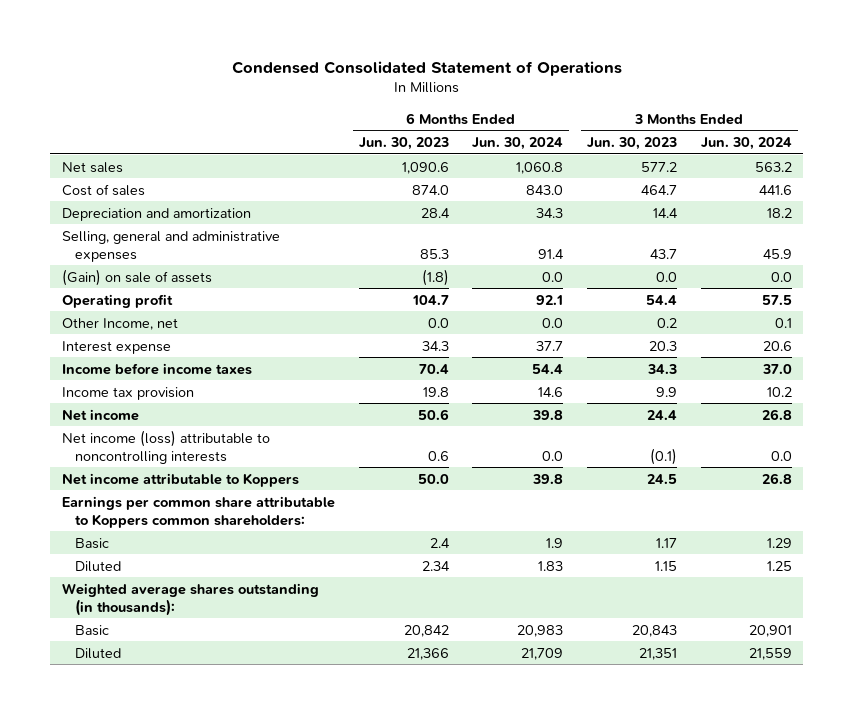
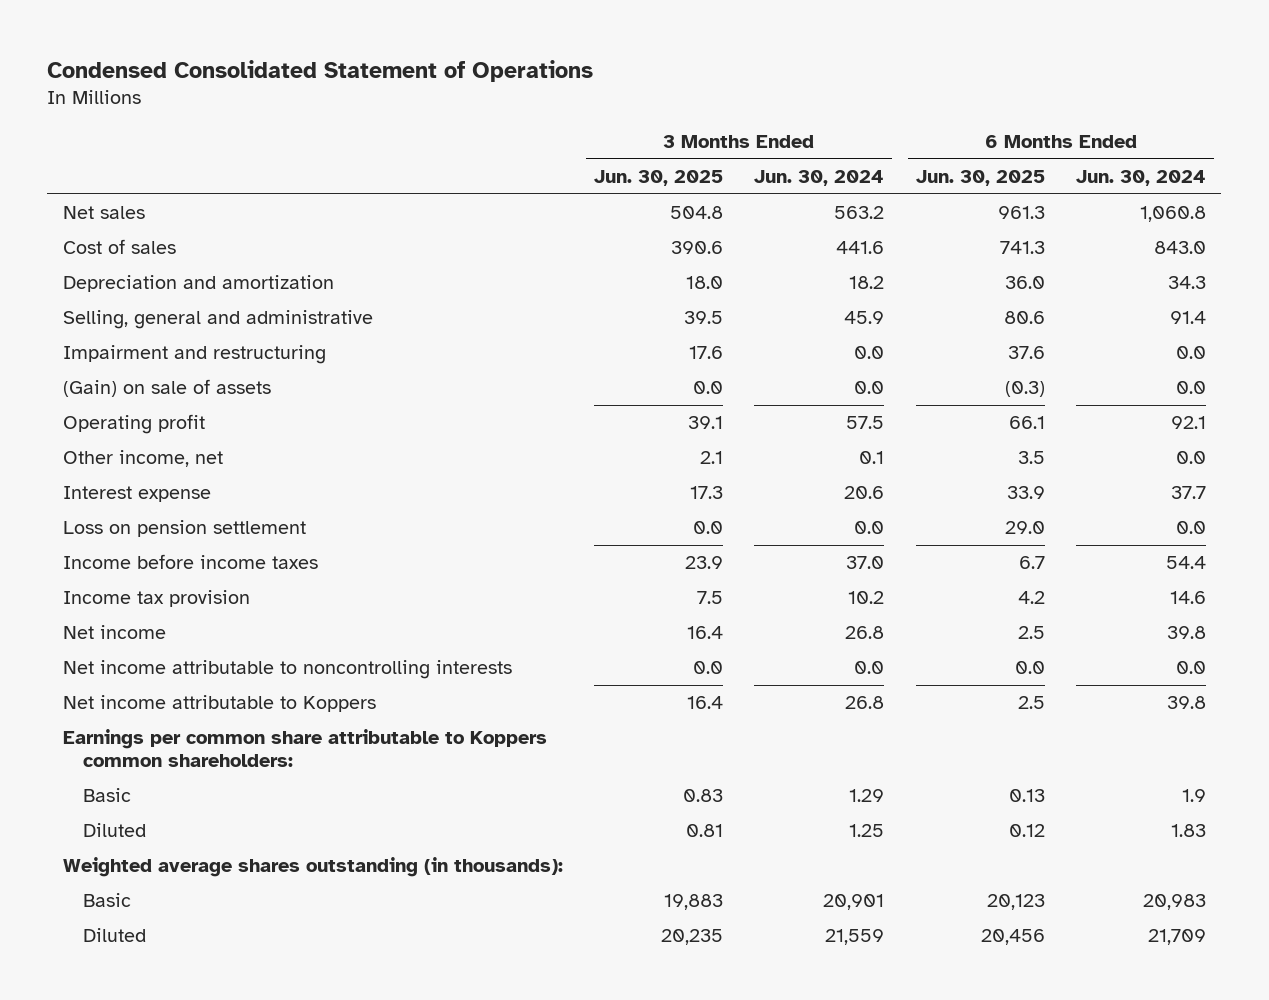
[358,136,449,150] Jun. 30, 2023 -> none
[586,136,677,150] Jun. 30, 2023 -> none
none -> [594,169,724,186] Jun. 30, 2025
none -> [915,169,1045,186] Jun. 30, 2025
[62,230,281,262] Selling, general and administrative expenses -> [63,310,374,330] Selling, general and administrative
none -> [63,345,327,365] Impairment and restructuring
[62,317,179,330] Other Income, net -> [63,450,224,468] Other income, net
none -> [63,520,307,538] Loss on pension settlement
[62,429,271,464] Net income (loss) attributable to noncontrolling interests -> [63,660,513,680] Net income attributable to noncontrolling interests

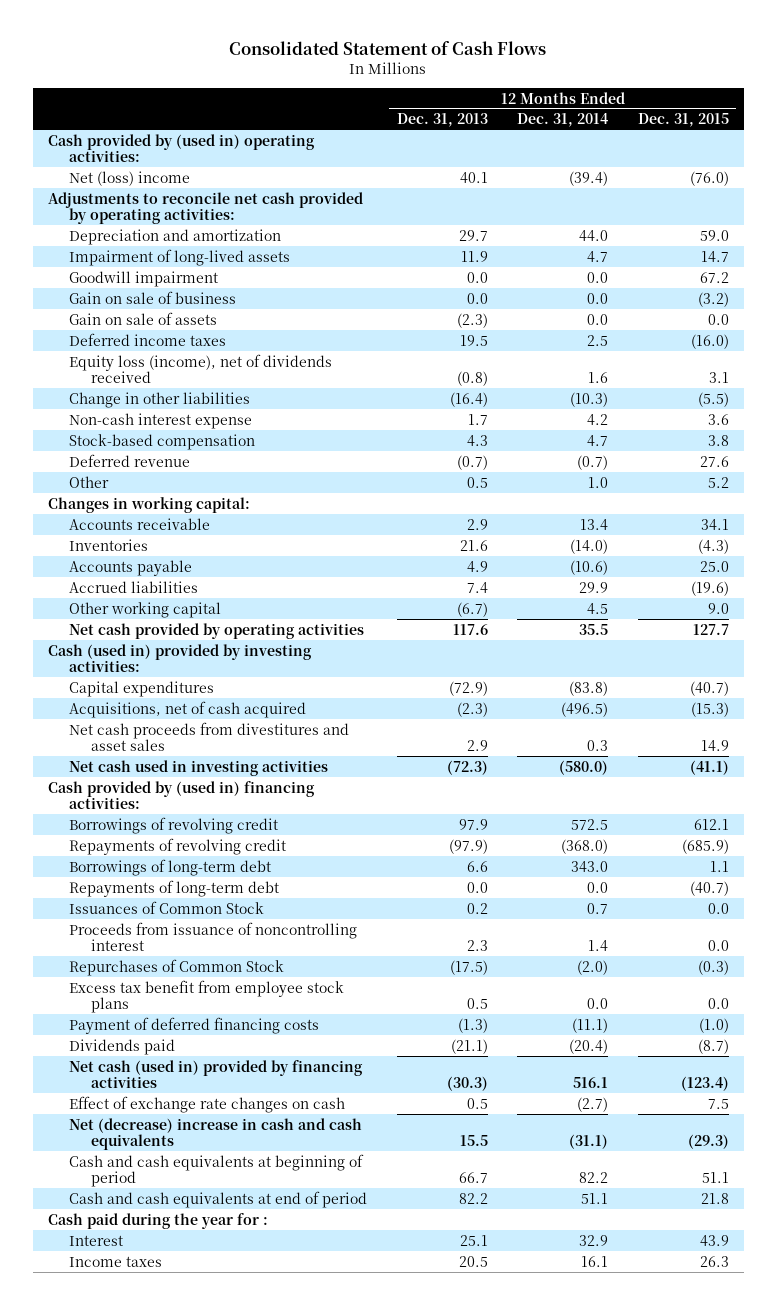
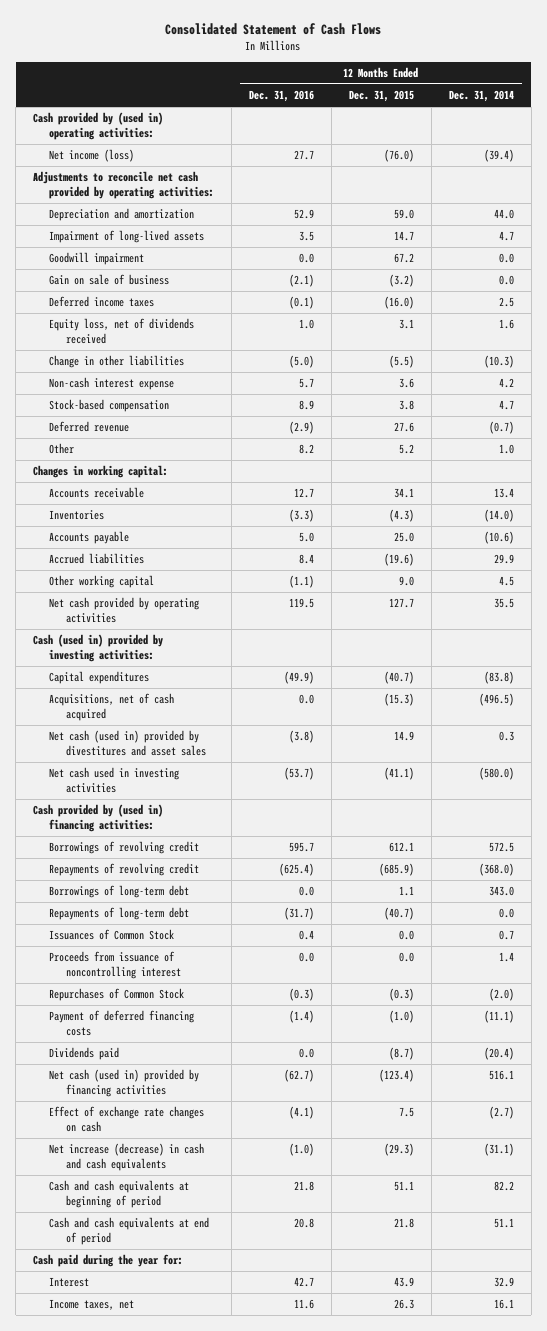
[396,113,488,128] Dec. 31, 2013 -> none
none -> [249,90,315,103] Dec. 31, 2016
[69,170,191,186] Net (loss) income -> [49,149,135,163] Net income (loss)
[69,311,218,325] Gain on sale of assets -> none
[69,353,333,383] Equity loss (income), net of dividends received -> [49,318,195,344] Equity loss, net of dividends received
[69,721,350,751] Net cash proceeds from divestitures and asset sales -> [49,730,206,756] Net cash (used in) provided by divestitures and asset sales
[69,979,345,1013] Excess tax benefit from employee stock plans -> none
[69,1117,363,1150] Net (decrease) increase in cash and cash equivalents -> [49,1143,205,1171] Net increase (decrease) in cash and cash equivalents
[47,1212,268,1229] Cash paid during the year for : -> [33,1254,184,1268] Cash paid during the year for:
[69,1255,163,1267] Income taxes -> [49,1299,135,1311] Income taxes, net

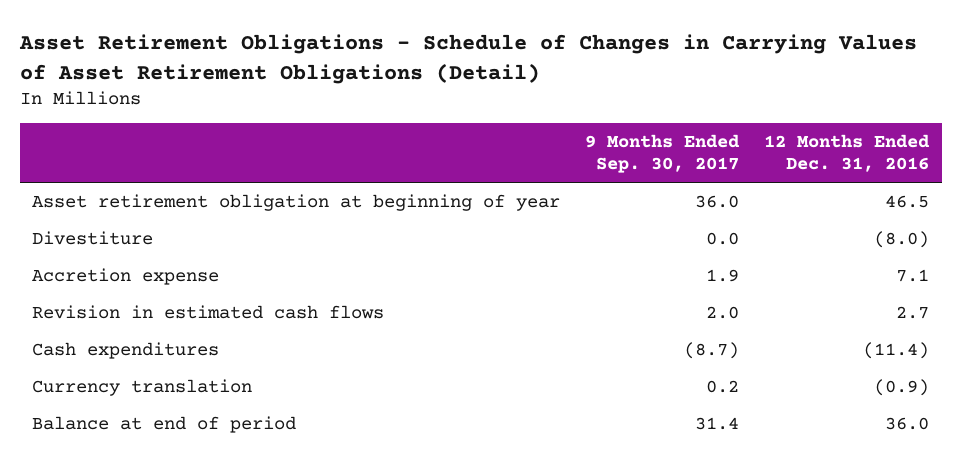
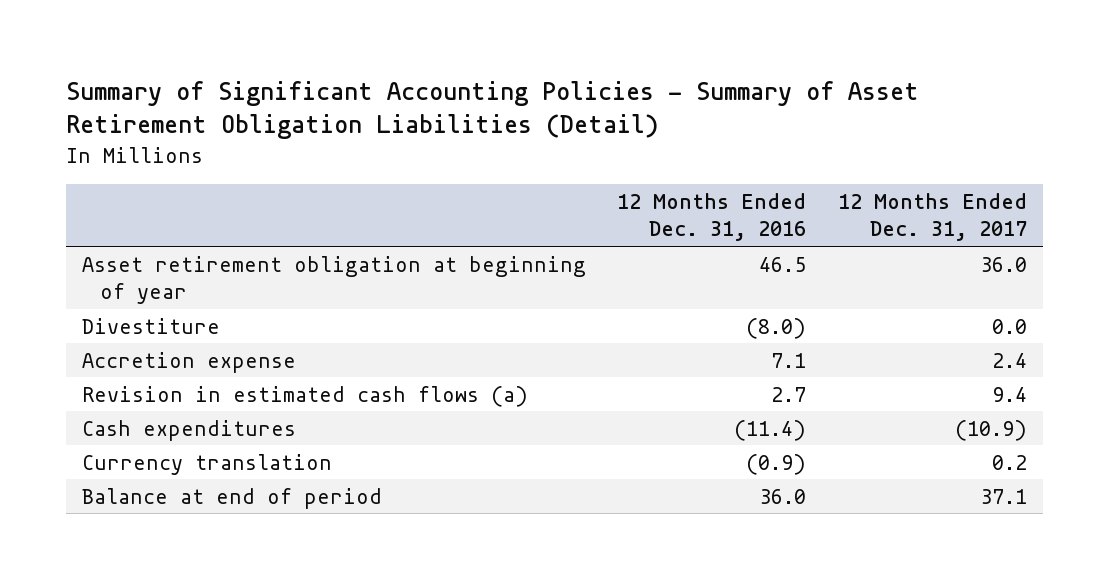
[18,34,917,84] Asset Retirement Obligations - Schedule of Changes in Carrying Values of Asset Retirement Obligations (Detail) -> [65,80,919,140] Summary of Significant Accounting Policies - Summary of Asset Retirement Obligation Liabilities (Detail)
[585,133,741,174] 9 Months Ended Sep. 30, 2017 -> none
none -> [837,193,1027,242] 12 Months Ended Dec. 31, 2017
[32,304,385,319] Revision in estimated cash flows -> [81,385,528,407] Revision in estimated cash flows (a)

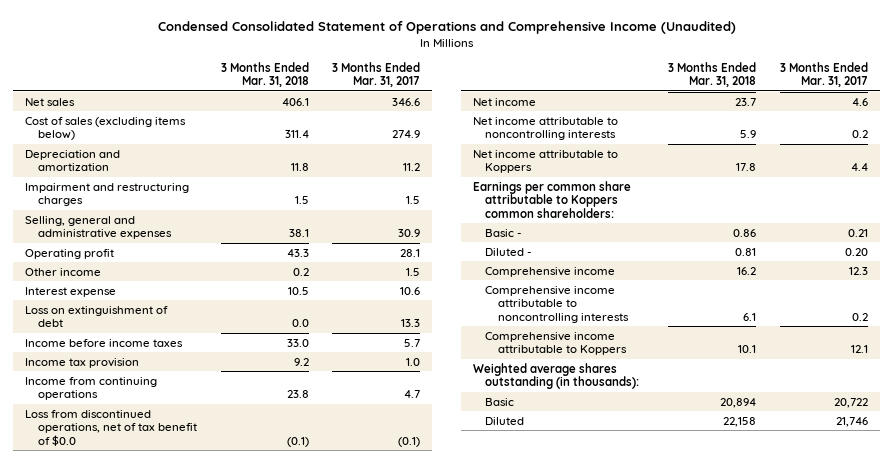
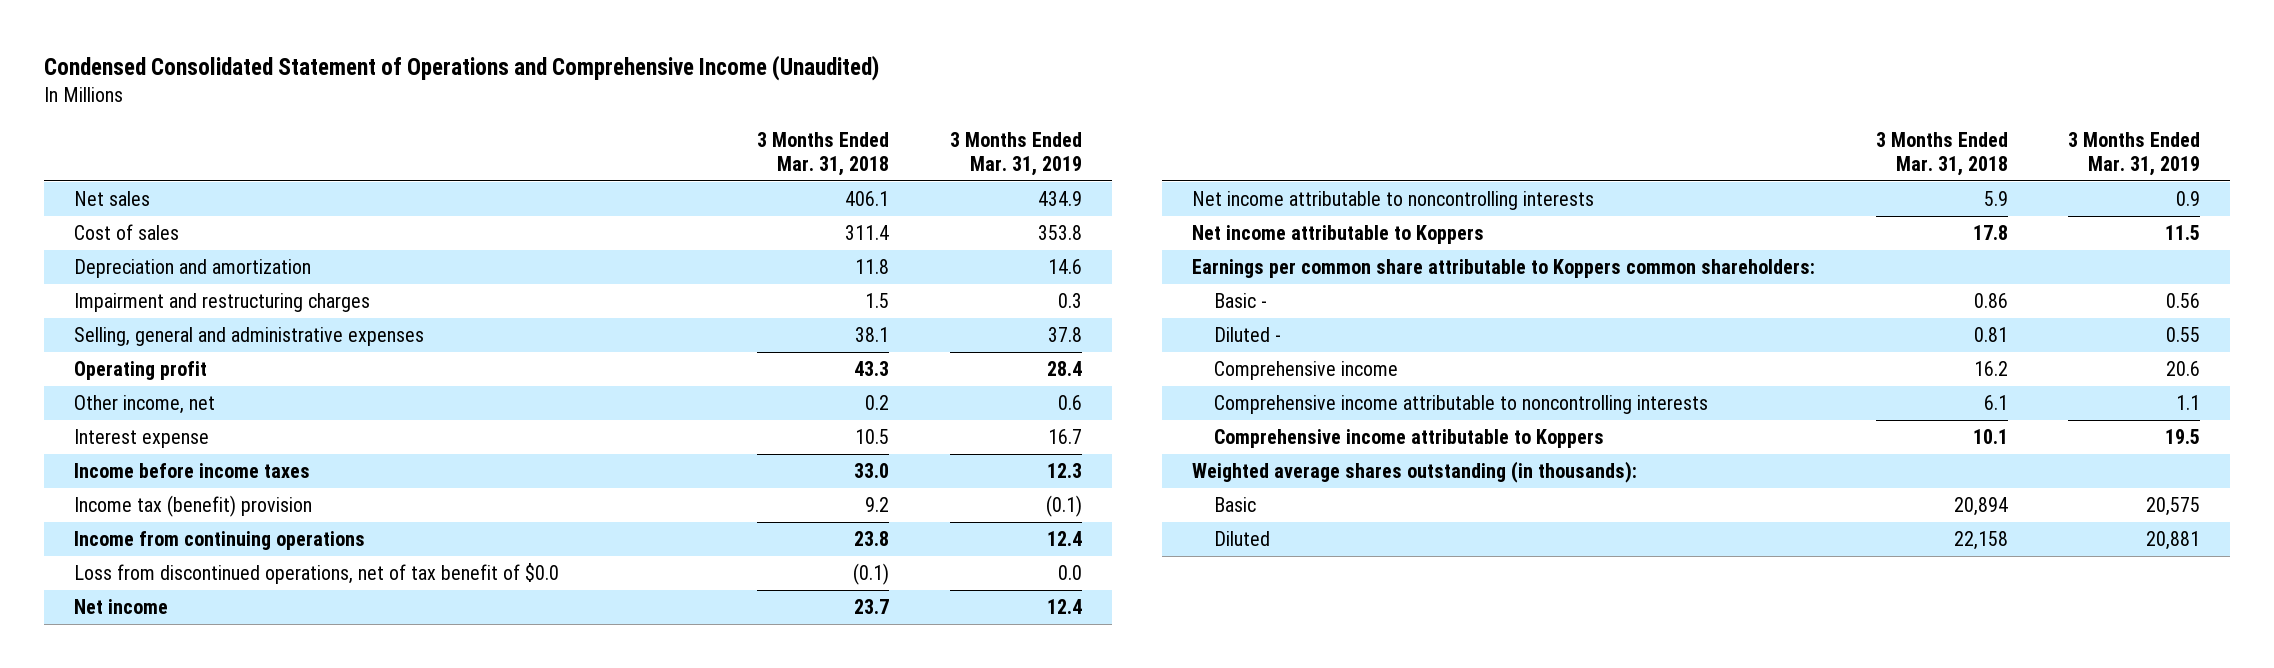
[332,61,421,88] 3 Months Ended Mar. 31, 2017 -> none
none -> [949,132,1082,176] 3 Months Ended Mar. 31, 2019
[25,116,187,141] Cost of sales (excluding items below) -> [74,224,180,241] Cost of sales
[25,267,102,276] Other income -> [74,395,216,415] Other income, net
[25,305,169,328] Loss on extinguishment of debt -> none
[25,357,140,368] Income tax provision -> [74,495,313,518] Income tax (benefit) provision

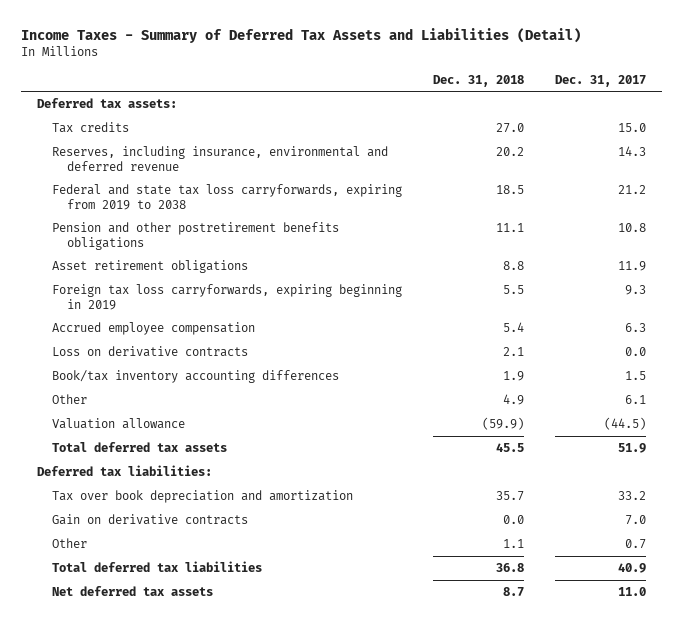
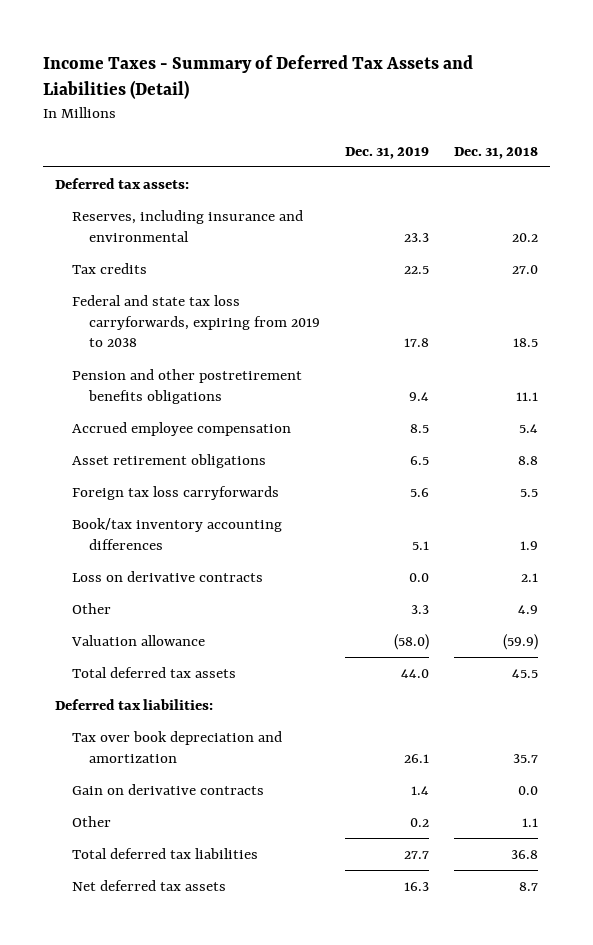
[555,74,647,87] Dec. 31, 2017 -> none
none -> [345,146,430,159] Dec. 31, 2019
none -> [72,209,304,242] Reserves, including insurance and environmental
[52,146,389,171] Reserves, including insurance, environmental and deferred revenue -> none
[52,284,403,310] Foreign tax loss carryforwards, expiring beginning in 2019 -> none
[52,260,249,274] Asset retirement obligations -> [72,453,267,468] Asset retirement obligations
none -> [72,485,280,500] Foreign tax loss carryforwards
[52,346,249,358] Loss on derivative contracts -> [72,570,264,582] Loss on derivative contracts

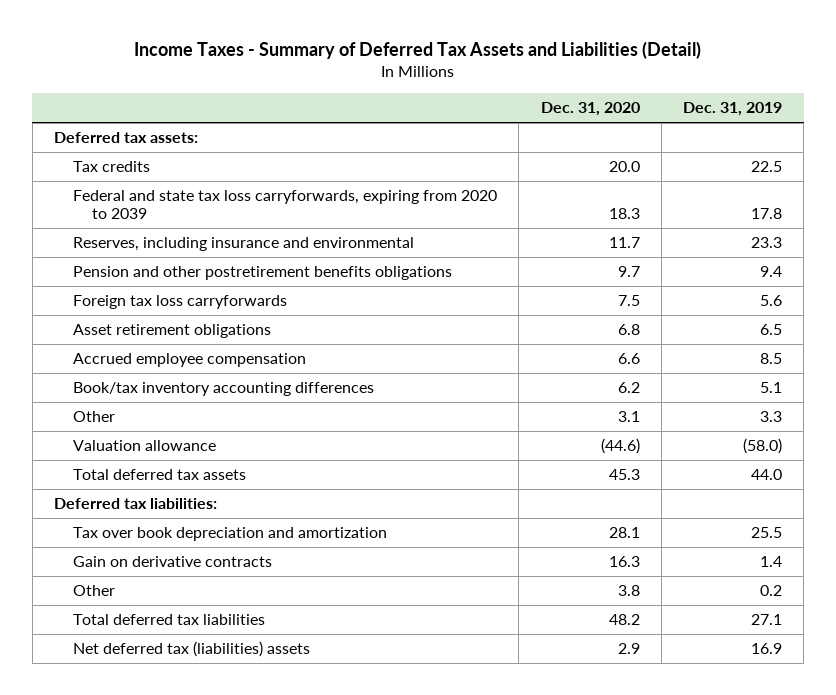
[453,146,538,159] Dec. 31, 2018 -> none
none -> [540,102,640,117] Dec. 31, 2020
[72,294,321,348] Federal and state tax loss carryforwards, expiring from 2019 to 2038 -> [73,190,498,220] Federal and state tax loss carryforwards, expiring from 2020 to 2039
[72,209,304,242] Reserves, including insurance and environmental -> [73,237,415,252] Reserves, including insurance and environmental
[72,453,267,468] Asset retirement obligations -> [73,324,272,339] Asset retirement obligations
[72,421,292,436] Accrued employee compensation -> [73,353,307,368] Accrued employee compensation
[72,570,264,582] Loss on derivative contracts -> none
[404,753,430,763] 26.1 -> [751,527,783,539] 25.5
[404,850,430,859] 27.7 -> [751,614,783,626] 27.1
[72,879,227,891] Net deferred tax assets -> [73,641,311,658] Net deferred tax (liabilities) assets
[404,881,430,891] 16.3 -> [751,643,783,655] 16.9

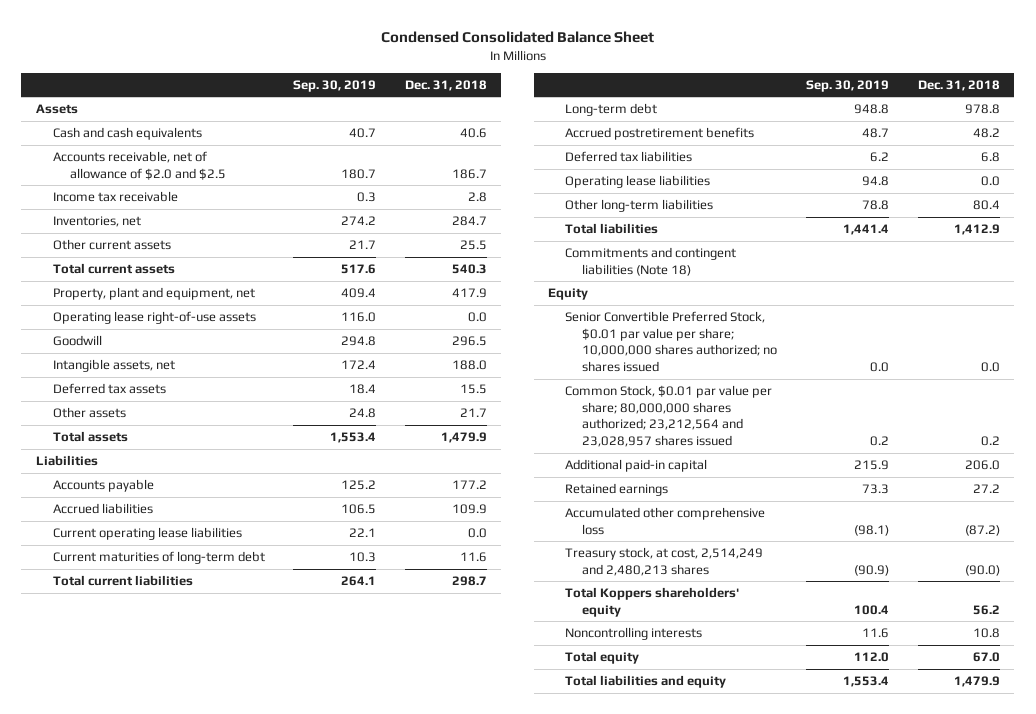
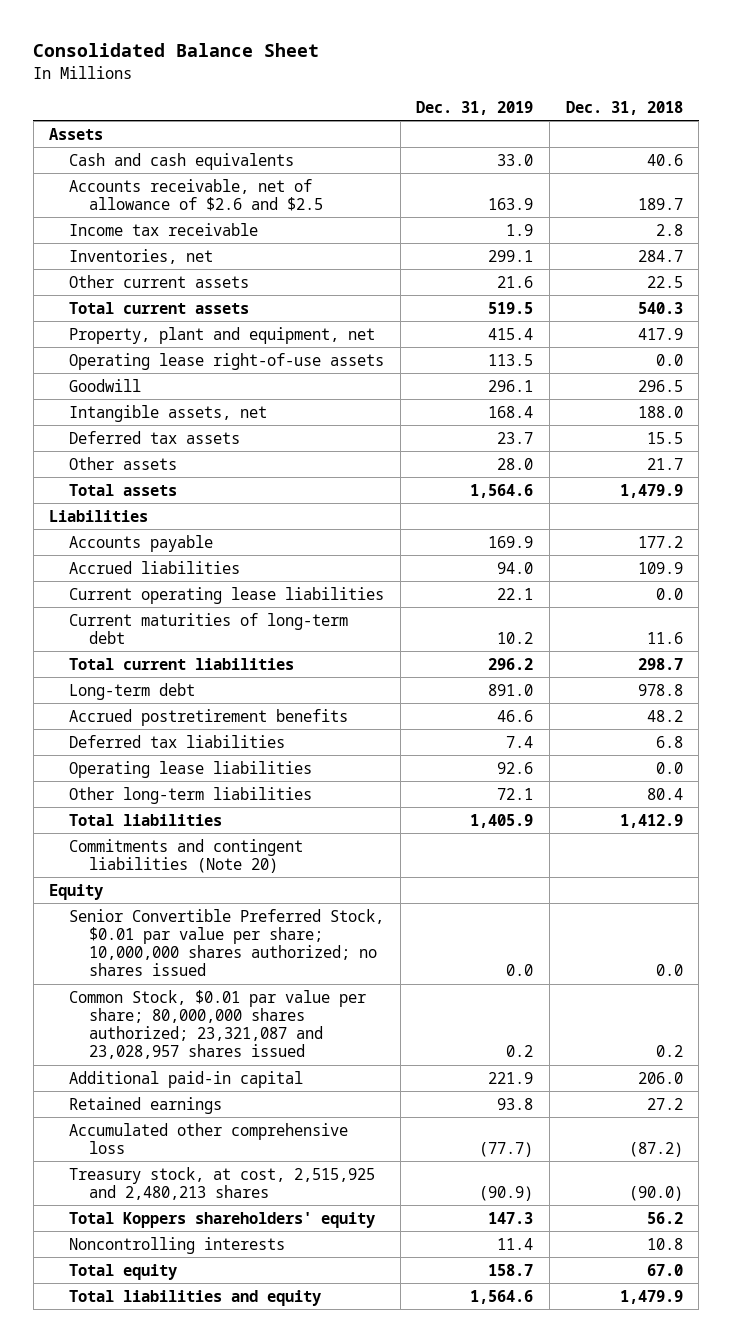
[380,30,654,43] Condensed Consolidated Balance Sheet -> [33,43,320,58] Consolidated Balance Sheet
[293,79,377,92] Sep. 30, 2019 -> none
none -> [416,100,534,115] Dec. 31, 2019
[52,151,226,180] Accounts receivable, net of allowance of $2.0 and $2.5 -> [69,178,323,211] Accounts receivable, net of allowance of $2.6 and $2.5
[452,168,488,179] 186.7 -> [637,197,683,210] 189.7
[460,240,488,251] 25.5 -> [646,275,683,288] 22.5
[565,247,737,276] Commitments and contingent liabilities (Note 18) -> [69,838,304,873] Commitments and contingent liabilities (Note 20)
[565,385,773,448] Common Stock, $0.01 par value per share; 80,000,000 shares authorized; 23,212,564 and 23,028,957 shares issued -> [69,989,367,1060] Common Stock, $0.01 par value per share; 80,000,000 shares authorized; 23,321,087 and 23,028,957 shares issued
[565,547,764,576] Treasury stock, at cost, 2,514,249 and 2,480,213 shares -> [69,1166,376,1200] Treasury stock, at cost, 2,515,925 and 2,480,213 shares

